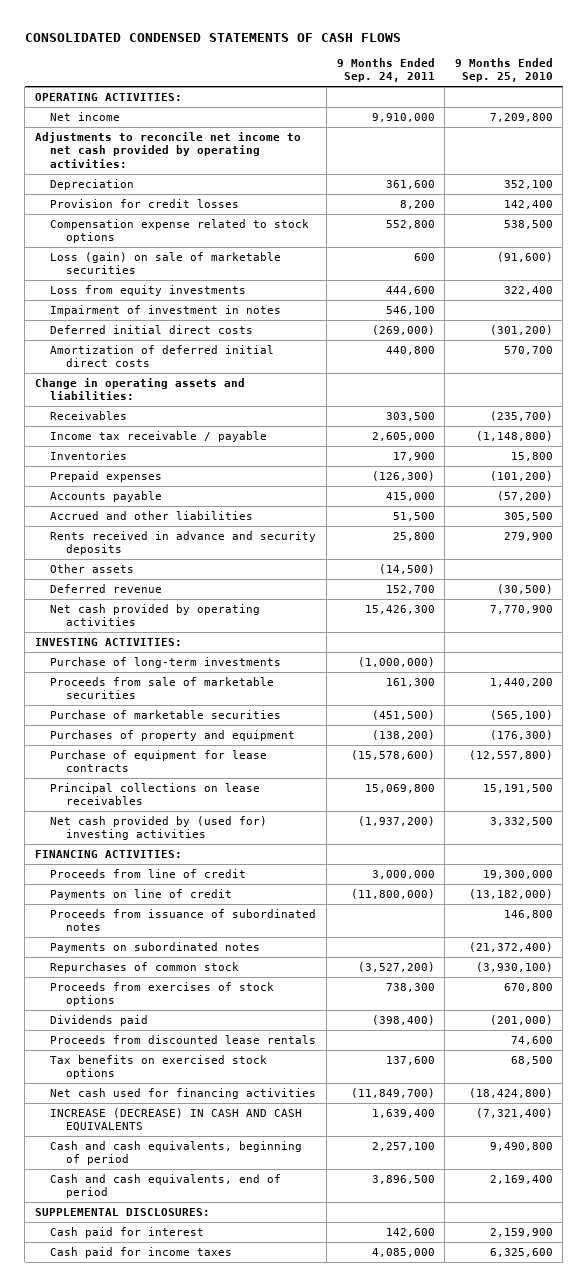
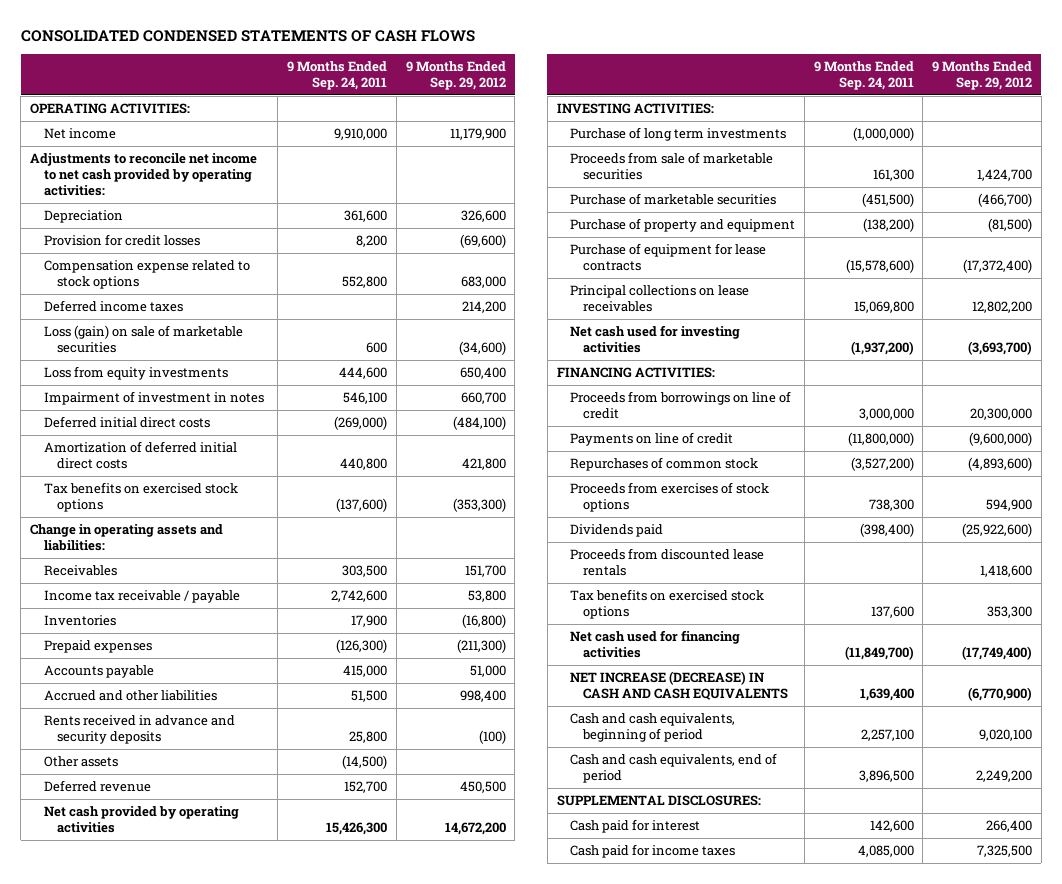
[454,57,553,83] 9 Months Ended Sep. 25, 2010 -> none
none -> [405,61,506,91] 9 Months Ended Sep. 29, 2012
none -> [43,300,183,313] Deferred income taxes
none -> [43,482,238,513] Tax benefits on exercised stock options
[371,431,435,441] 2,605,000 -> [331,590,388,603] 2,742,600
[50,656,282,668] Purchase of long-term investments -> [570,127,787,142] Purchase of long term investments
[50,729,296,741] Purchases of property and equipment -> [570,218,796,233] Purchase of property and equipment
[50,815,268,841] Net cash provided by (used for) investing activities -> [570,325,741,354] Net cash used for investing activities
[50,868,247,878] Proceeds from line of credit -> [570,391,792,420] Proceeds from borrowings on line of credit
[50,908,317,932] Proceeds from issuance of subordinated notes -> none
[50,941,261,953] Payments on subordinated notes -> none
[50,1107,303,1132] INCREASE (DECREASE) IN CASH AND CASH EQUIVALENTS -> [570,671,789,701] NET INCREASE (DECREASE) IN CASH AND CASH EQUIVALENTS

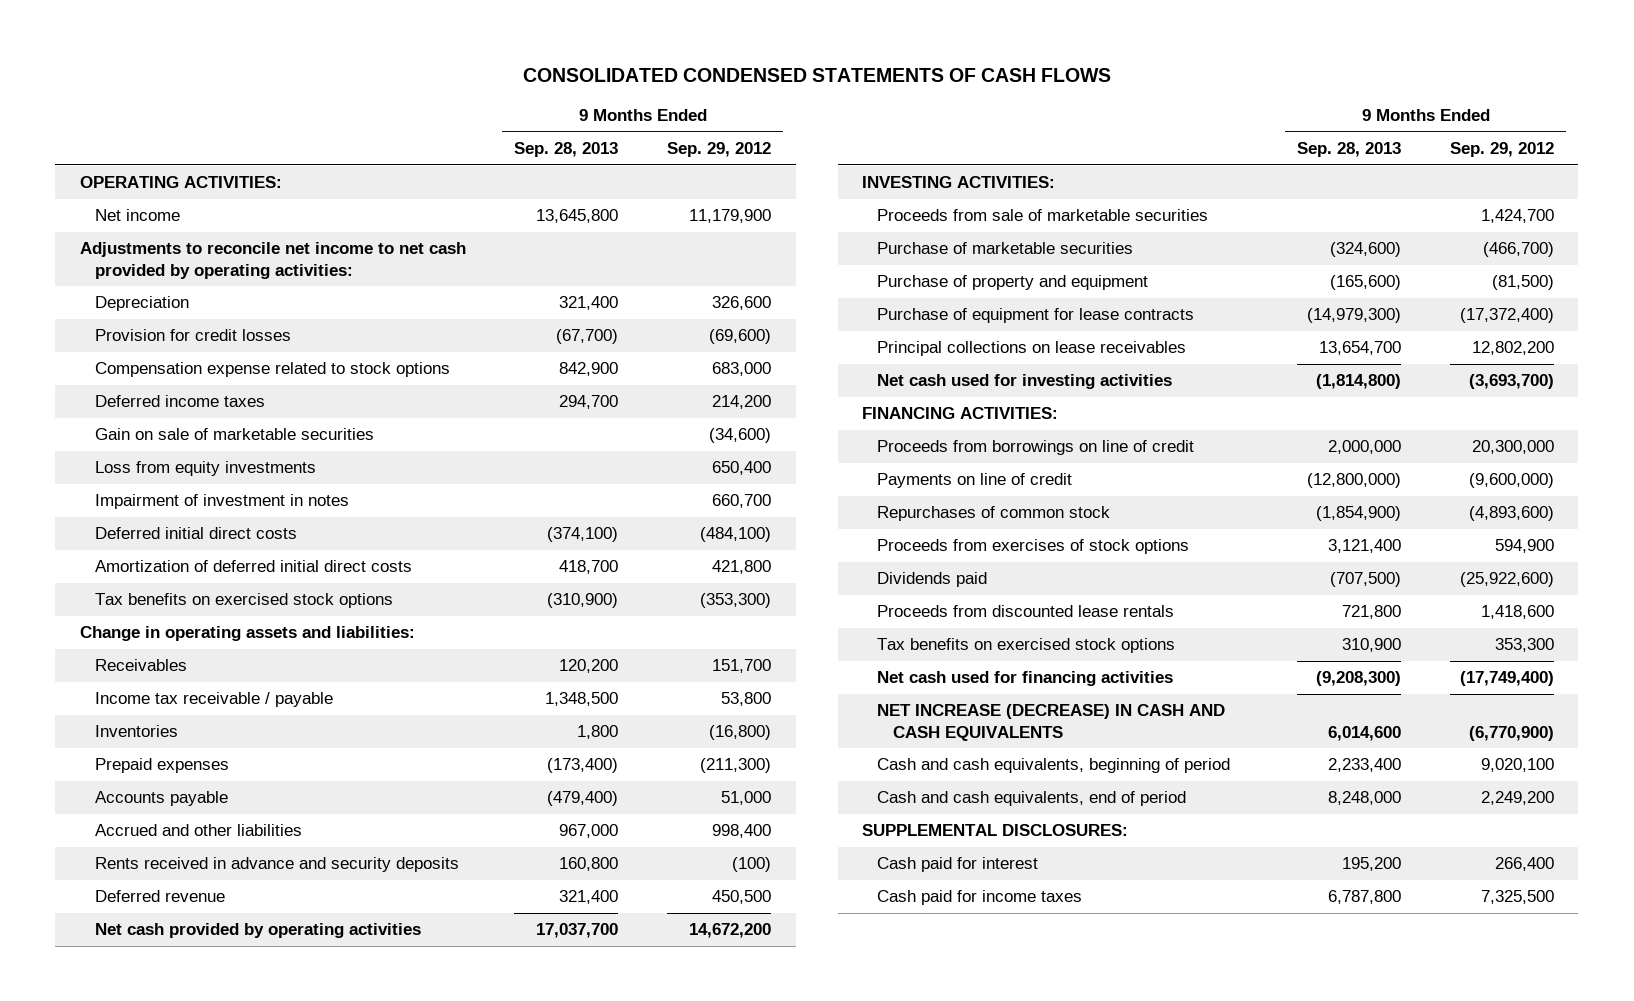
[287,61,388,91] 9 Months Ended Sep. 24, 2011 -> none
none -> [514,142,619,158] Sep. 28, 2013
[43,325,243,354] Loss (gain) on sale of marketable securities -> [94,428,374,441] Gain on sale of marketable securities
[43,756,118,768] Other assets -> none
[570,127,787,142] Purchase of long term investments -> none

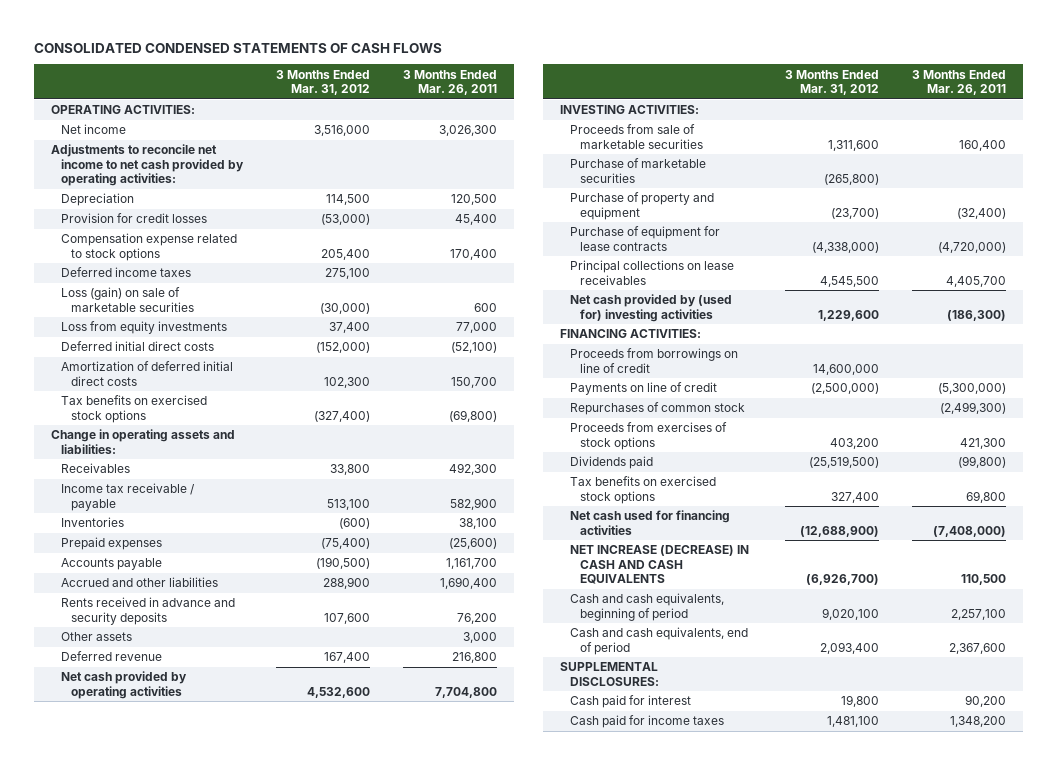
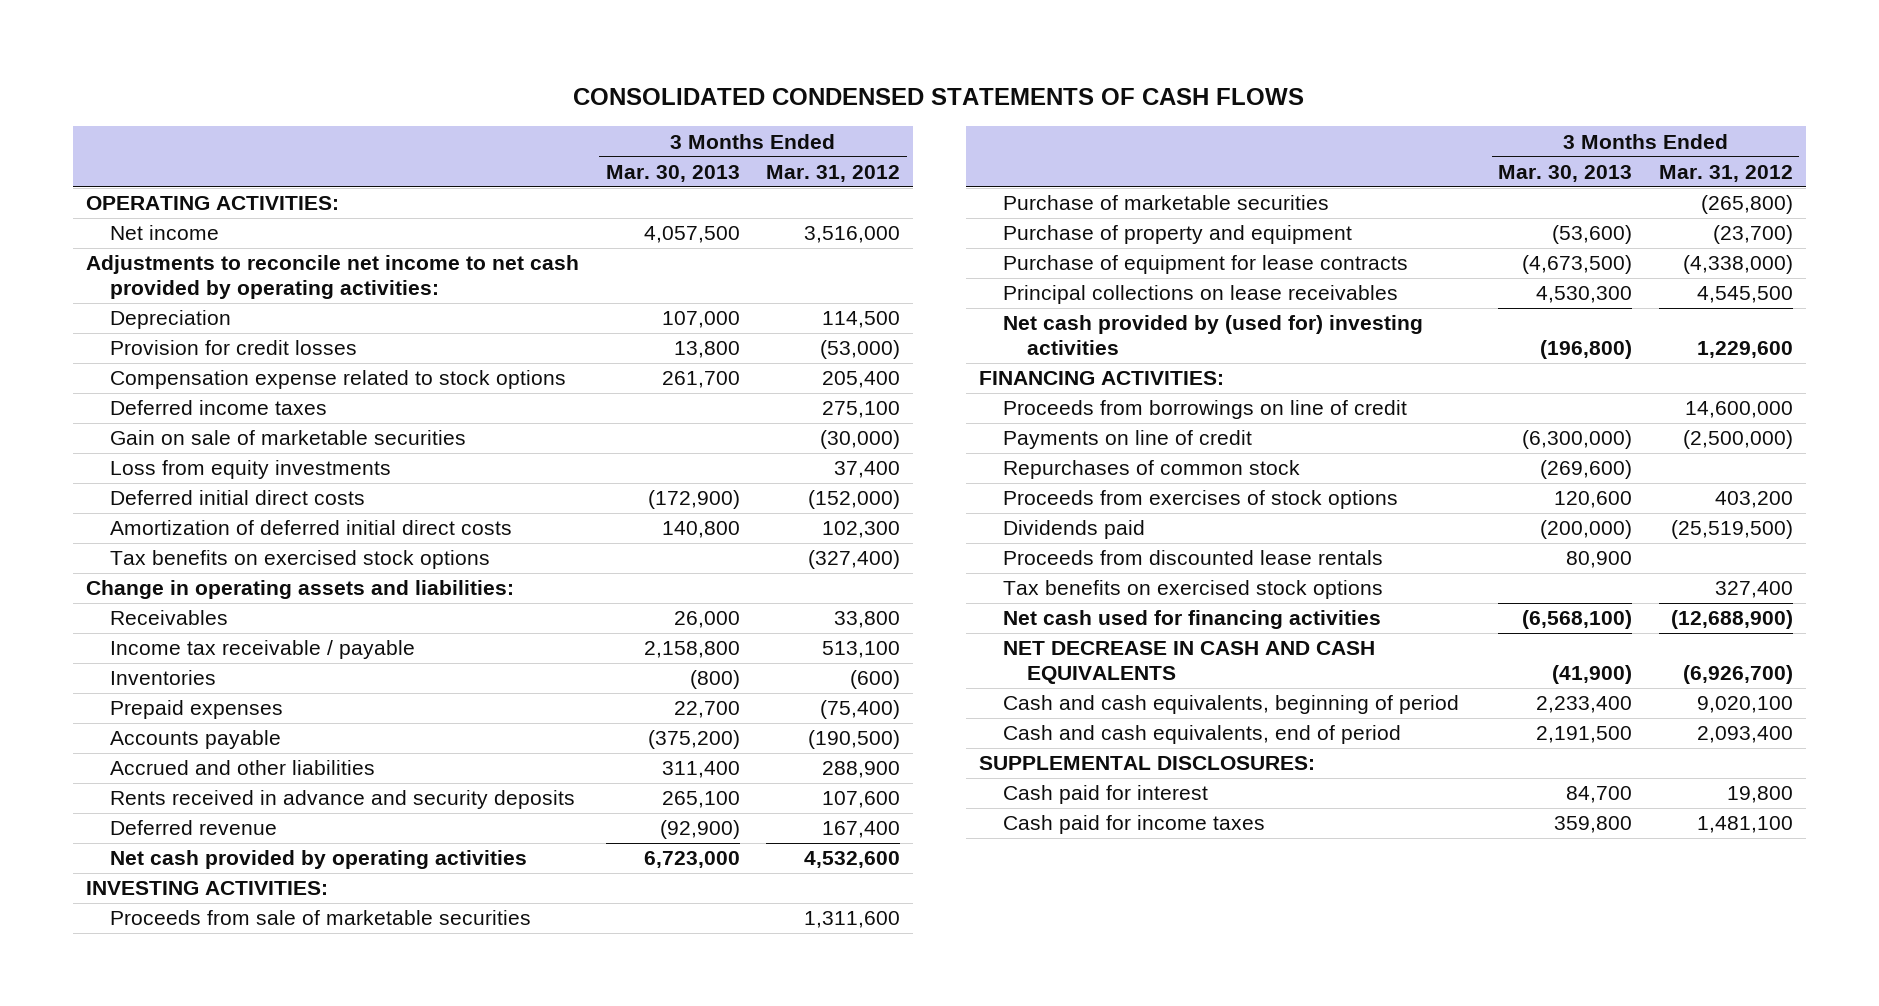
[403,69,498,96] 3 Months Ended Mar. 26, 2011 -> none
none -> [605,164,740,182] Mar. 30, 2013
[61,287,195,312] Loss (gain) on sale of marketable securities -> [109,430,466,446] Gain on sale of marketable securities
[61,632,133,642] Other assets -> none
none -> [1002,550,1383,566] Proceeds from discounted lease rentals
[569,545,749,585] NET INCREASE (DECREASE) IN CASH AND CASH EQUIVALENTS -> [1002,641,1375,684] NET DECREASE IN CASH AND CASH EQUIVALENTS

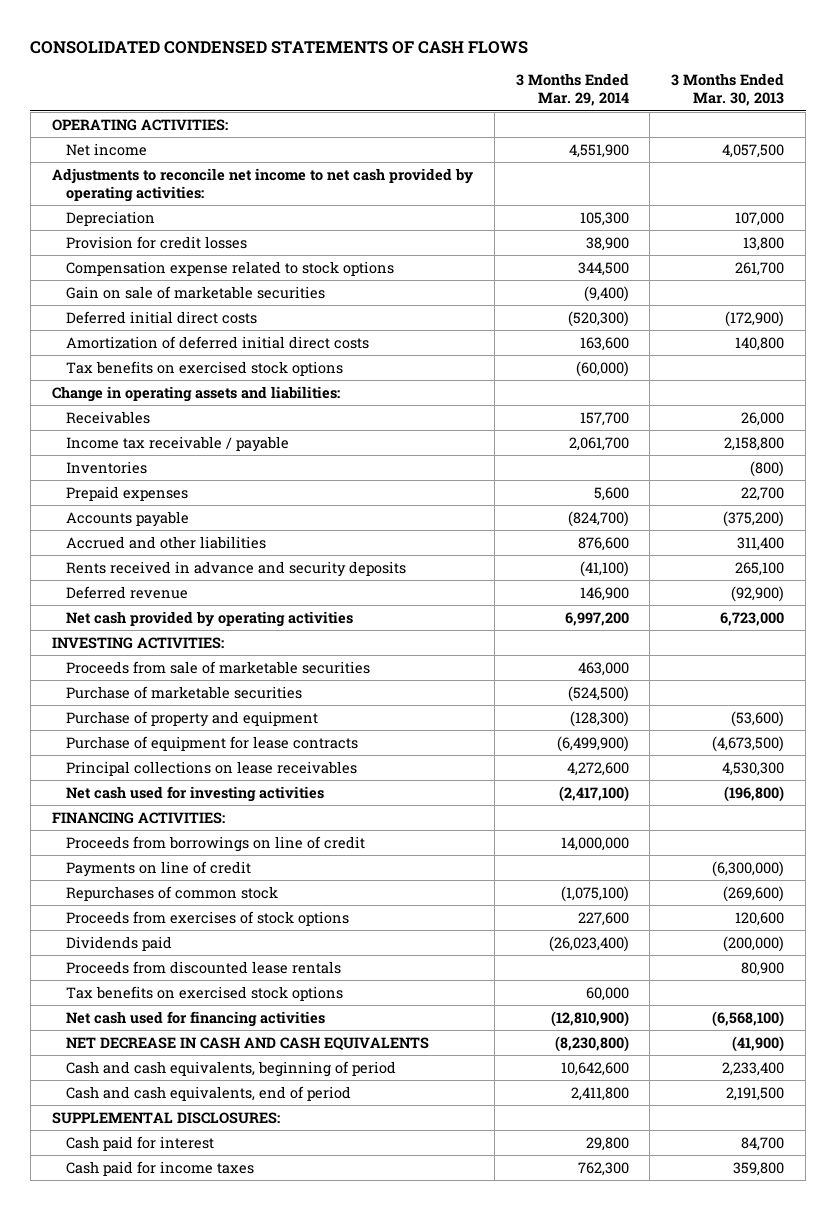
[766,164,901,182] Mar. 31, 2012 -> none
none -> [515,73,629,107] 3 Months Ended Mar. 29, 2014
[109,400,327,416] Deferred income taxes -> none
[109,460,391,480] Loss from equity investments -> none
[1002,315,1423,355] Net cash provided by (used for) investing activities -> [65,785,324,802] Net cash used for investing activities

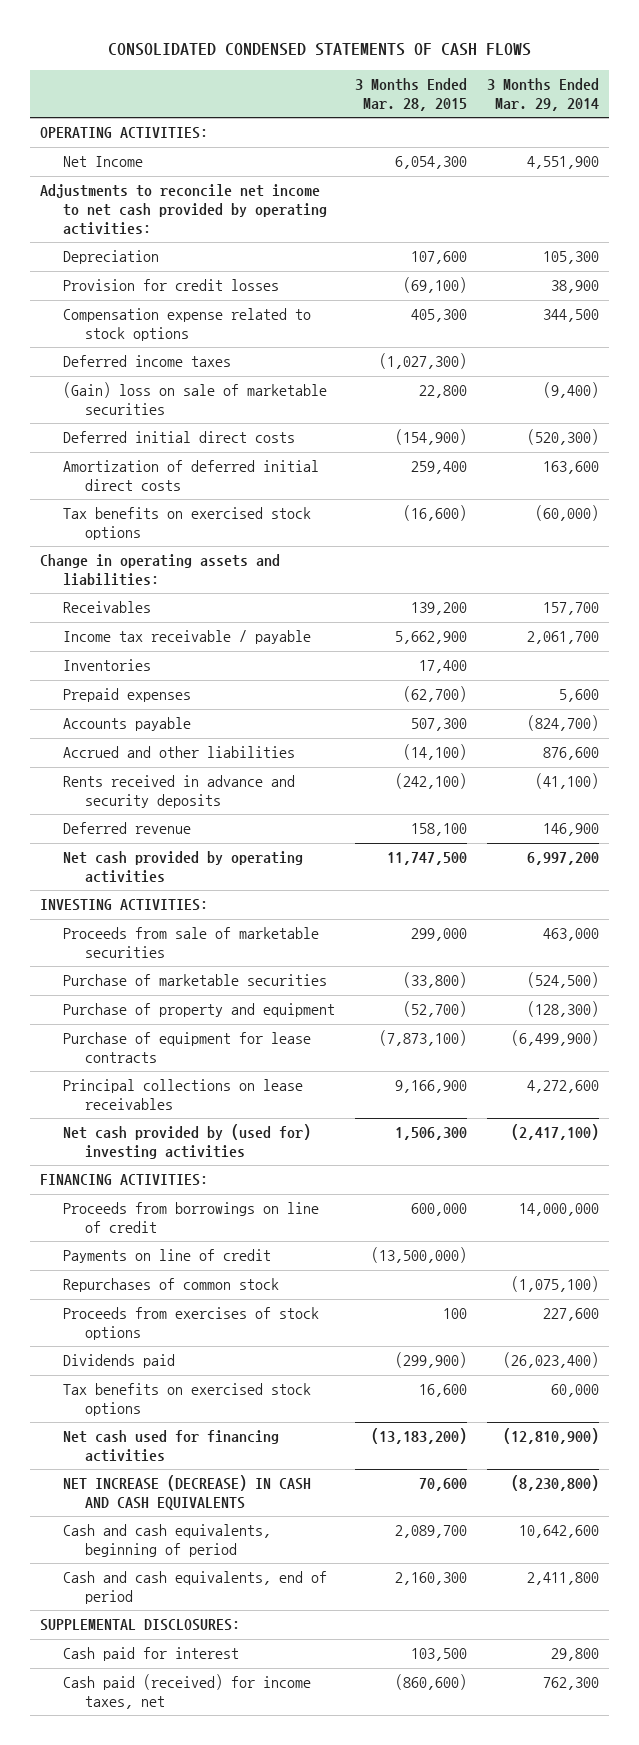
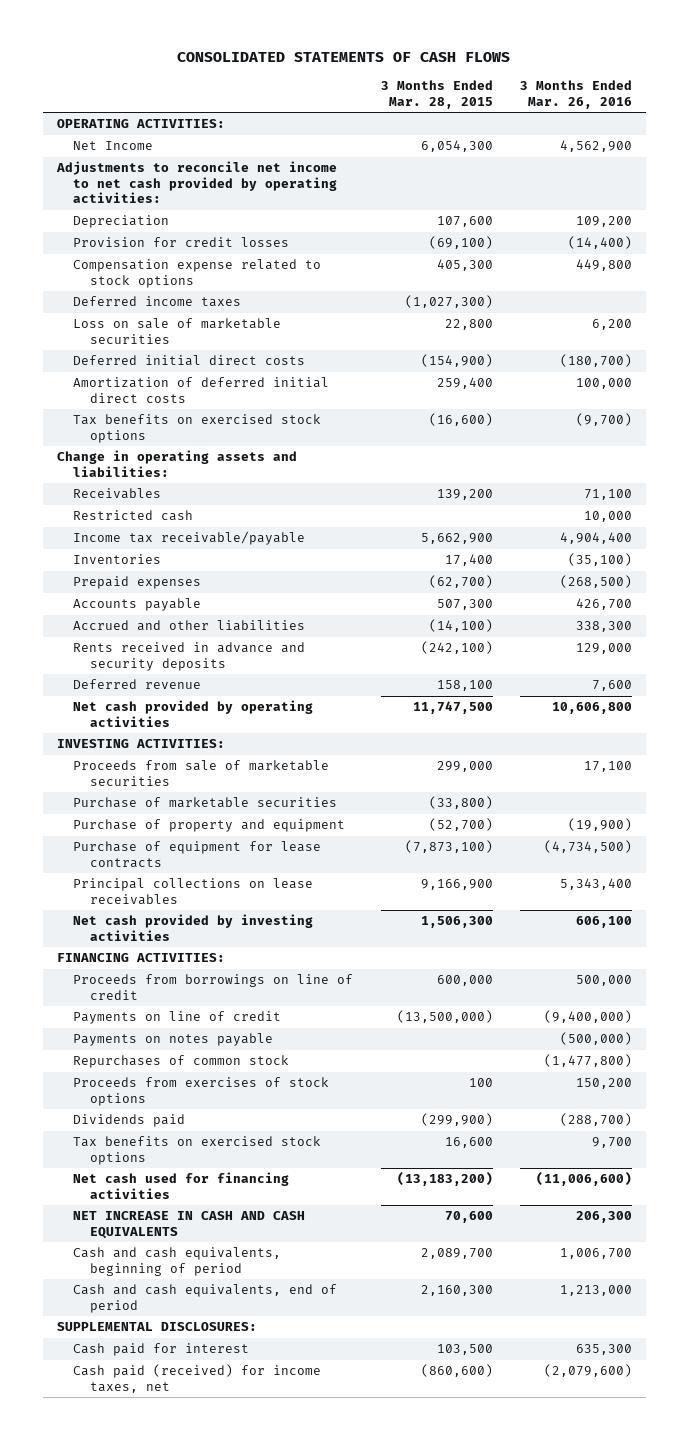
[107,43,531,57] CONSOLIDATED CONDENSED STATEMENTS OF CASH FLOWS -> [177,52,511,63] CONSOLIDATED STATEMENTS OF CASH FLOWS
[486,78,599,111] 3 Months Ended Mar. 29, 2014 -> none
none -> [520,80,633,109] 3 Months Ended Mar. 26, 2016
[62,382,327,415] (Gain) loss on sale of marketable securities -> [73,318,282,344] Loss on sale of marketable securities
none -> [73,510,194,522] Restricted cash
[62,630,311,645] Income tax receivable / payable -> [73,531,306,546] Income tax receivable/payable
[62,1124,311,1159] Net cash provided by (used for) investing activities -> [73,914,314,941] Net cash provided by investing activities
none -> [73,1033,274,1047] Payments on notes payable
[62,1475,311,1510] NET INCREASE (DECREASE) IN CASH AND CASH EQUIVALENTS -> [73,1211,306,1239] NET INCREASE IN CASH AND CASH EQUIVALENTS

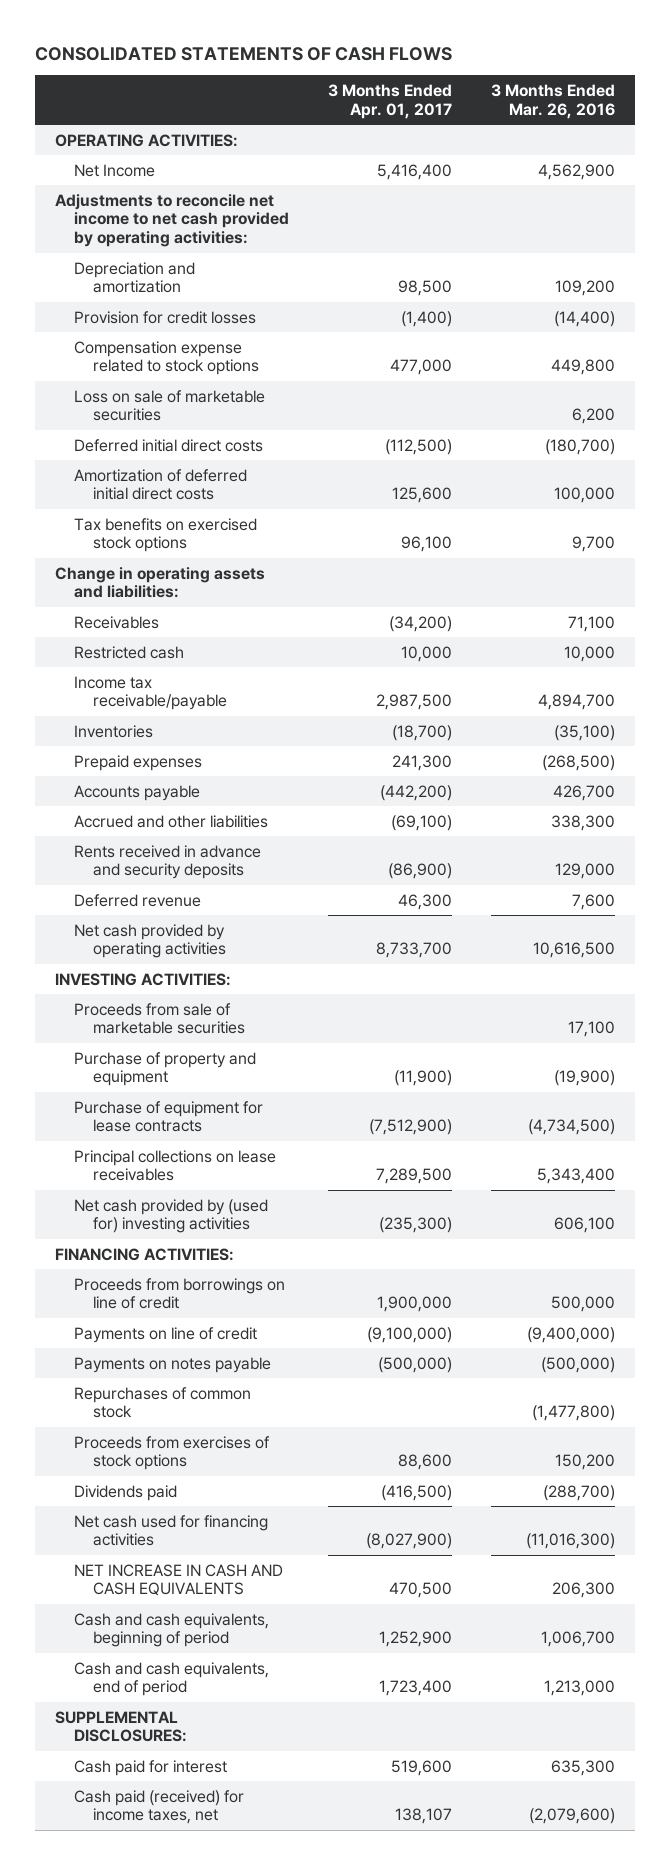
[380,80,493,109] 3 Months Ended Mar. 28, 2015 -> none
none -> [327,84,452,119] 3 Months Ended Apr. 01, 2017
[73,215,170,229] Depreciation -> [73,261,195,294] Depreciation and amortization
[73,296,242,308] Deferred income taxes -> none
[73,414,322,443] Tax benefits on exercised stock options -> none
[73,1136,322,1165] Tax benefits on exercised stock options -> [73,517,257,553] Tax benefits on exercised stock options
[560,532,633,545] 4,904,400 -> [538,694,616,711] 4,894,700
[552,702,633,715] 10,606,800 -> [533,942,616,959] 10,616,500
[73,797,338,809] Purchase of marketable securities -> none
[73,914,314,941] Net cash provided by investing activities -> [73,1198,268,1234] Net cash provided by (used for) investing activities
[536,1172,633,1187] (11,006,600) -> [526,1533,616,1550] (11,016,300)

